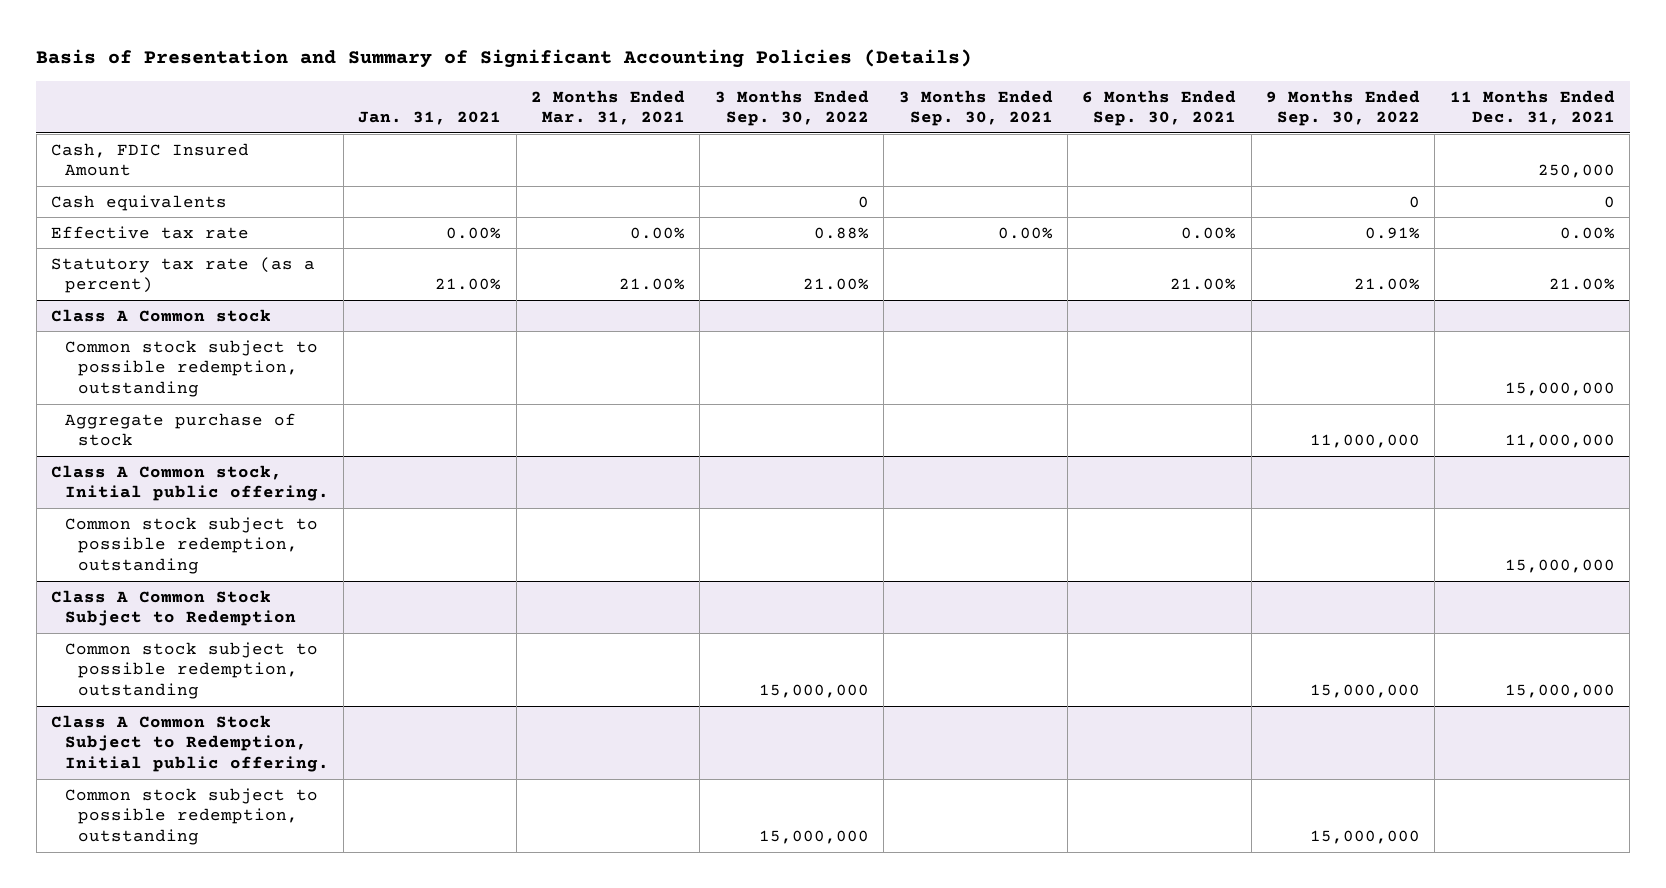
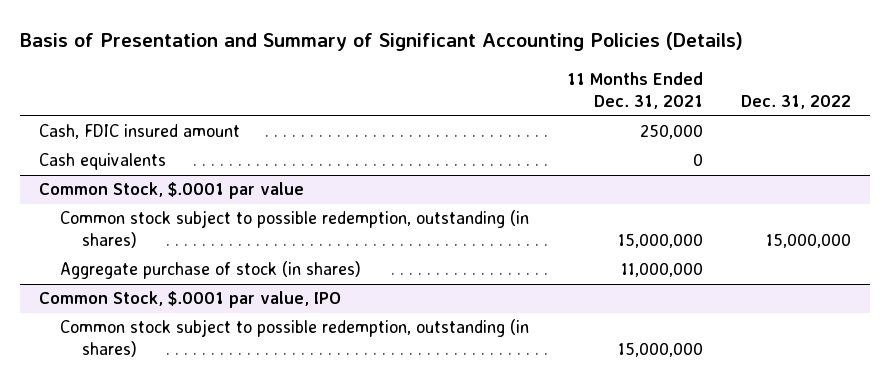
[358,111,502,126] Jan. 31, 2021 -> none
[531,89,686,126] 2 Months Ended Mar. 31, 2021 -> none
[714,89,869,127] 3 Months Ended Sep. 30, 2022 -> none
[898,89,1053,127] 3 Months Ended Sep. 30, 2021 -> none
[1082,89,1237,127] 6 Months Ended Sep. 30, 2021 -> none
[1265,89,1420,127] 9 Months Ended Sep. 30, 2022 -> none
none -> [740,95,851,110] Dec. 31, 2022
[50,142,249,177] Cash, FDIC Insured Amount -> [38,124,240,140] Cash, FDIC insured amount
[50,225,249,239] Effective tax rate -> none
[50,256,315,294] Statutory tax rate (as a percent) -> none
[50,464,329,502] Class A Common stock, Initial public offering. -> none
[50,589,296,627] Class A Common Stock Subject to Redemption -> none
[64,641,318,700] Common stock subject to possible redemption, outstanding -> none
[50,714,329,773] Class A Common Stock Subject to Redemption, Initial public offering. -> none
[64,787,318,846] Common stock subject to possible redemption, outstanding -> none
[50,308,271,322] Class A Common stock -> [38,182,304,200] Common Stock, $.0001 par value
[64,339,318,398] Common stock subject to possible redemption, outstanding -> [60,210,530,249] Common stock subject to possible redemption, outstanding (in shares)
[64,412,296,447] Aggregate purchase of stock -> [60,261,362,280] Aggregate purchase of stock (in shares)
none -> [38,291,341,309] Common Stock, $.0001 par value, IPO
[64,516,318,575] Common stock subject to possible redemption, outstanding -> [60,319,530,358] Common stock subject to possible redemption, outstanding (in shares)

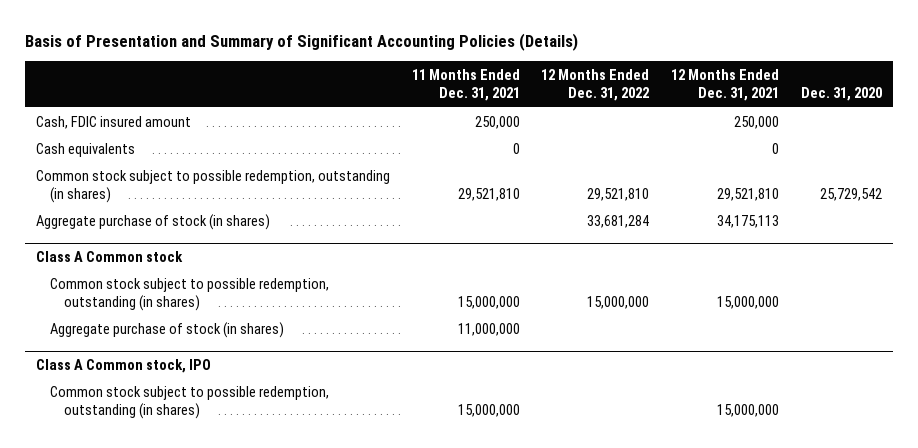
[740,95,851,110] Dec. 31, 2022 -> none
none -> [541,68,650,102] 12 Months Ended Dec. 31, 2022
none -> [671,68,780,102] 12 Months Ended Dec. 31, 2021
none -> [801,87,883,102] Dec. 31, 2020
none -> [35,169,390,203] Common stock subject to possible redemption, outstanding (in shares)
none -> [35,213,270,230] Aggregate purchase of stock (in shares)
[38,182,304,200] Common Stock, $.0001 par value -> [35,250,183,262] Class A Common stock
[38,291,341,309] Common Stock, $.0001 par value, IPO -> none
none -> [35,358,211,373] Class A Common stock, IPO

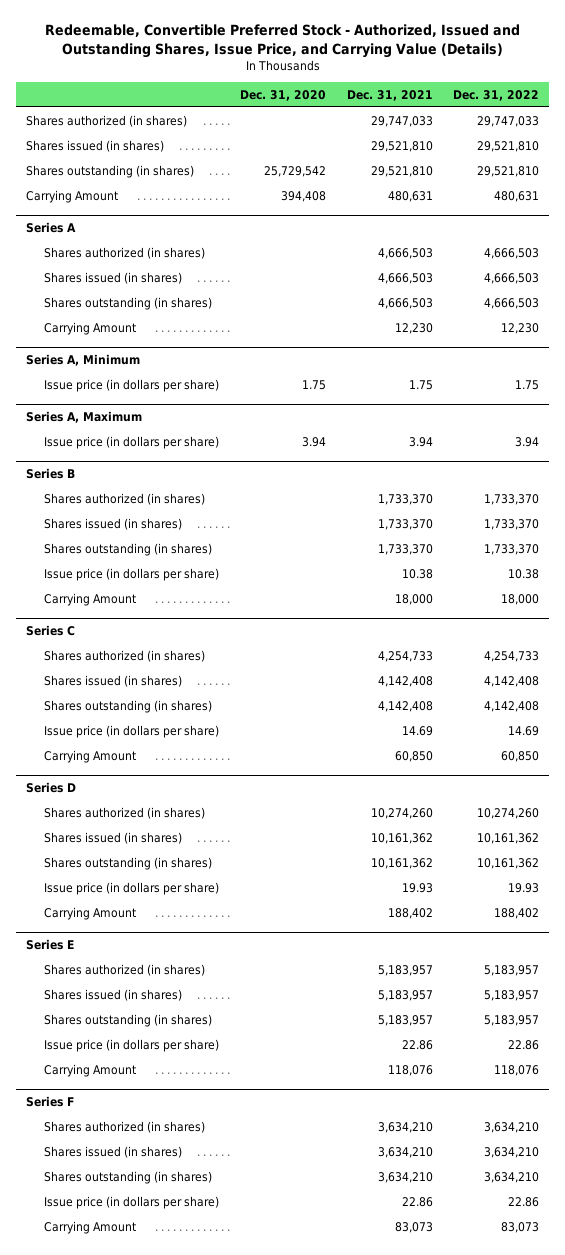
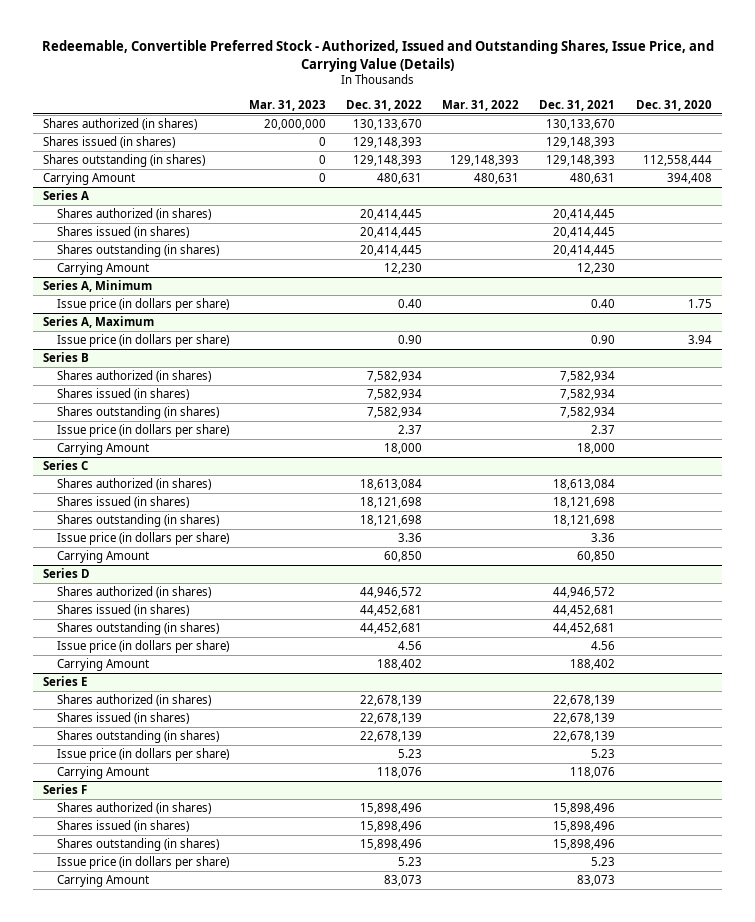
none -> [248,99,326,111] Mar. 31, 2023
none -> [442,99,520,111] Mar. 31, 2022
[370,115,433,127] 29,747,033 -> [546,119,616,131] 130,133,670
[477,115,540,127] 29,747,033 -> [353,119,423,131] 130,133,670
[370,140,433,152] 29,521,810 -> [546,137,616,149] 129,148,393
[477,140,540,152] 29,521,810 -> [353,137,423,149] 129,148,393
[263,165,326,177] 25,729,542 -> [642,155,712,167] 112,558,444
[370,165,433,177] 29,521,810 -> [546,155,616,167] 129,148,393
[477,165,540,177] 29,521,810 -> [353,155,423,167] 129,148,393
[377,247,433,259] 4,666,503 -> [553,209,616,221] 20,414,445
[484,247,540,259] 4,666,503 -> [360,209,423,221] 20,414,445
[377,272,433,284] 4,666,503 -> [553,227,616,239] 20,414,445
[484,272,540,284] 4,666,503 -> [360,227,423,239] 20,414,445
[377,297,433,309] 4,666,503 -> [553,245,616,257] 20,414,445
[484,297,540,309] 4,666,503 -> [360,245,423,257] 20,414,445
[408,379,433,390] 1.75 -> [591,299,616,309] 0.40
[515,379,540,390] 1.75 -> [398,299,423,309] 0.40
[408,436,433,447] 3.94 -> [591,335,616,345] 0.90
[515,436,540,447] 3.94 -> [398,335,423,345] 0.90
[377,493,433,505] 1,733,370 -> [560,371,616,383] 7,582,934
[484,493,540,505] 1,733,370 -> [367,371,423,383] 7,582,934
[377,518,433,530] 1,733,370 -> [560,389,616,401] 7,582,934
[484,518,540,530] 1,733,370 -> [367,389,423,401] 7,582,934
[377,543,433,555] 1,733,370 -> [560,407,616,419] 7,582,934
[484,543,540,555] 1,733,370 -> [367,407,423,419] 7,582,934
[401,568,433,579] 10.38 -> [591,425,616,435] 2.37
[508,568,540,579] 10.38 -> [398,425,423,435] 2.37
[377,650,433,662] 4,254,733 -> [553,479,616,491] 18,613,084
[484,650,540,662] 4,254,733 -> [360,479,423,491] 18,613,084
[377,675,433,687] 4,142,408 -> [553,497,616,509] 18,121,698
[484,675,540,687] 4,142,408 -> [360,497,423,509] 18,121,698
[377,700,433,712] 4,142,408 -> [553,515,616,527] 18,121,698
[484,700,540,712] 4,142,408 -> [360,515,423,527] 18,121,698
[401,725,433,736] 14.69 -> [591,533,616,543] 3.36
[508,725,540,736] 14.69 -> [398,533,423,543] 3.36
[370,807,433,819] 10,274,260 -> [553,587,616,599] 44,946,572
[477,807,540,819] 10,274,260 -> [360,587,423,599] 44,946,572
[370,832,433,844] 10,161,362 -> [553,605,616,617] 44,452,681
[477,832,540,844] 10,161,362 -> [360,605,423,617] 44,452,681
[370,857,433,869] 10,161,362 -> [553,623,616,635] 44,452,681
[477,857,540,869] 10,161,362 -> [360,623,423,635] 44,452,681
[401,882,433,893] 19.93 -> [591,641,616,651] 4.56
[508,882,540,893] 19.93 -> [398,641,423,651] 4.56
[377,964,433,976] 5,183,957 -> [553,695,616,707] 22,678,139
[484,964,540,976] 5,183,957 -> [360,695,423,707] 22,678,139
[377,989,433,1001] 5,183,957 -> [553,713,616,725] 22,678,139
[484,989,540,1001] 5,183,957 -> [360,713,423,725] 22,678,139
[377,1014,433,1026] 5,183,957 -> [553,731,616,743] 22,678,139
[484,1014,540,1026] 5,183,957 -> [360,731,423,743] 22,678,139
[401,1039,433,1050] 22.86 -> [591,749,616,759] 5.23
[508,1039,540,1050] 22.86 -> [398,749,423,759] 5.23
[377,1121,433,1133] 3,634,210 -> [553,803,616,815] 15,898,496
[484,1121,540,1133] 3,634,210 -> [360,803,423,815] 15,898,496
[377,1146,433,1158] 3,634,210 -> [553,821,616,833] 15,898,496
[484,1146,540,1158] 3,634,210 -> [360,821,423,833] 15,898,496
[377,1171,433,1183] 3,634,210 -> [553,839,616,851] 15,898,496
[484,1171,540,1183] 3,634,210 -> [360,839,423,851] 15,898,496
[401,1196,433,1207] 22.86 -> [591,857,616,867] 5.23
[508,1196,540,1207] 22.86 -> [398,857,423,867] 5.23

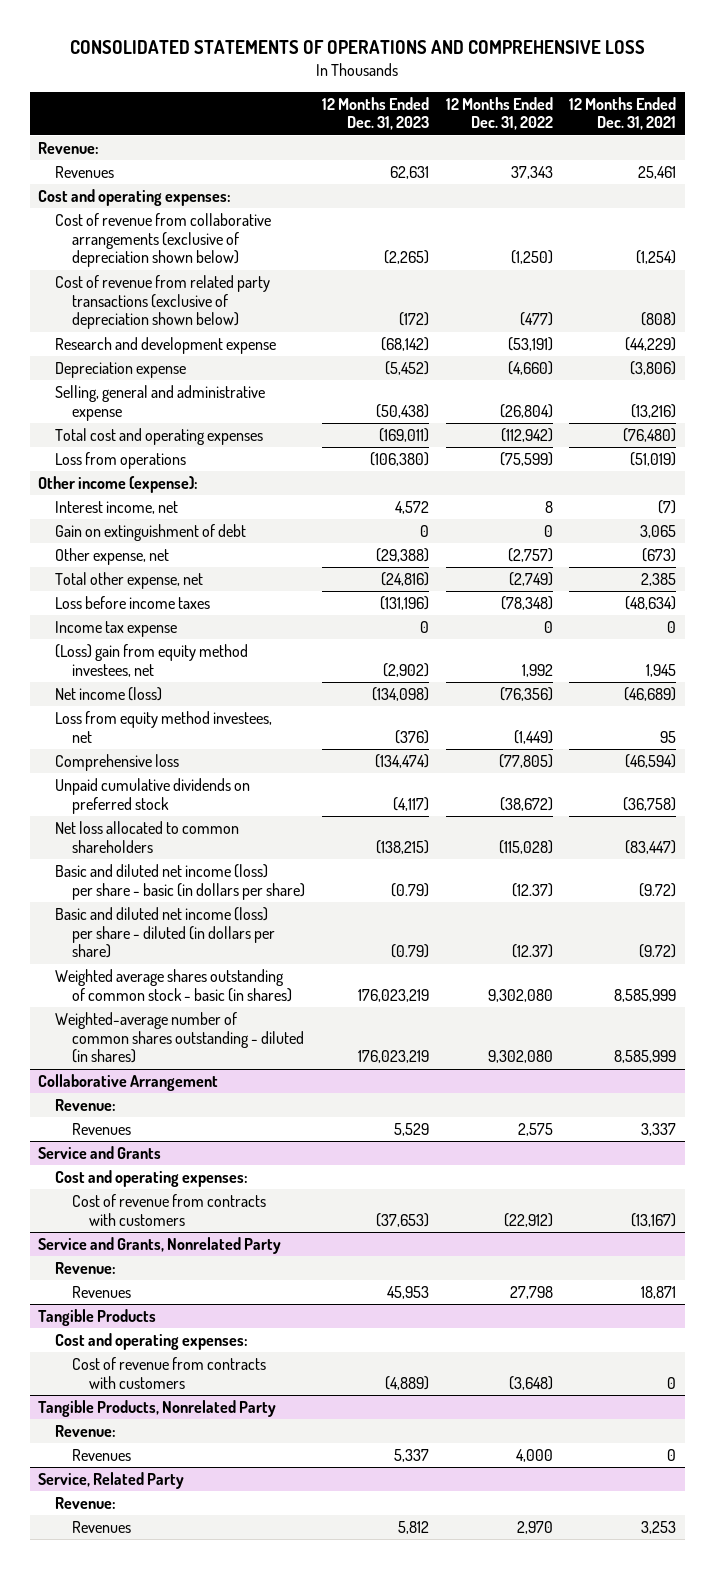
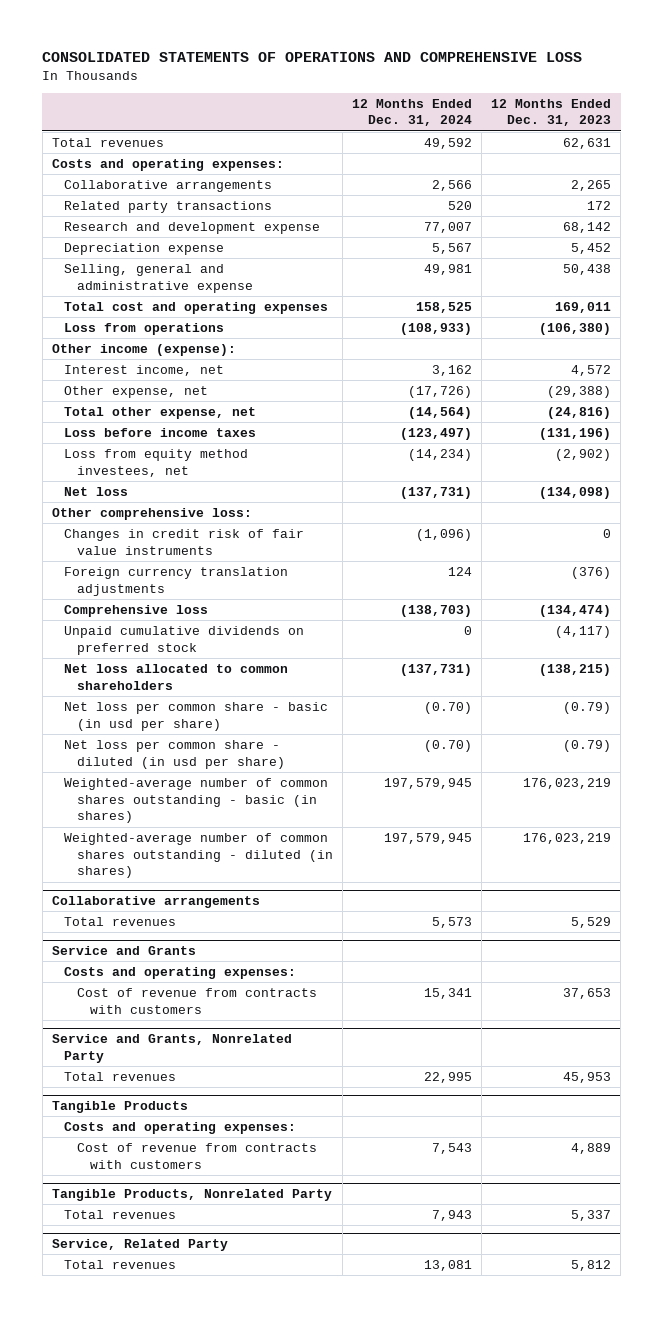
[445,96,553,131] 12 Months Ended Dec. 31, 2022 -> none
[569,96,677,131] 12 Months Ended Dec. 31, 2021 -> none
none -> [352,98,473,127] 12 Months Ended Dec. 31, 2024
[38,141,100,154] Revenue: -> none
[55,165,115,178] Revenues -> [51,137,164,147] Total revenues
[38,188,232,206] Cost and operating expenses: -> [51,158,284,171] Costs and operating expenses:
[55,212,272,268] Cost of revenue from collaborative arrangements (exclusive of depreciation shown below) -> [64,179,273,192] Collaborative arrangements
[383,250,429,265] (2,265) -> [571,179,612,191] 2,265
[55,274,271,330] Cost of revenue from related party transactions (exclusive of depreciation shown below) -> [64,200,273,213] Related party transactions
[398,312,429,327] (172) -> [587,200,612,210] 172
[380,336,429,351] (68,142) -> [563,221,612,233] 68,142
[384,360,429,375] (5,452) -> [571,242,612,254] 5,452
[375,403,429,418] (50,438) -> [563,263,612,275] 50,438
[378,427,429,442] (169,011) -> [555,301,612,313] 169,011
[55,523,247,541] Gain on extinguishment of debt -> none
[55,620,178,637] Income tax expense -> none
[55,643,249,677] (Loss) gain from equity method investees, net -> [64,448,249,477] Loss from equity method investees, net
[55,686,163,701] Net income (loss) -> [64,486,129,496] Net loss
none -> [51,507,252,520] Other comprehensive loss:
none -> [64,528,305,555] Changes in credit risk of fair value instruments
[55,710,273,743] Loss from equity method investees, net -> [64,566,289,596] Foreign currency translation adjustments
[55,863,306,900] Basic and diluted net income (loss) per share - basic (in dollars per share) -> [64,701,329,731] Net loss per common share - basic (in usd per share)
[55,906,276,959] Basic and diluted net income (loss) per share - diluted (in dollars per share) -> [64,739,286,769] Net loss per common share - diluted (in usd per share)
[55,968,293,1002] Weighted average shares outstanding of common stock - basic (in shares) -> [64,777,329,824] Weighted-average number of common shares outstanding - basic (in shares)
[55,1098,117,1111] Revenue: -> none
[38,1073,219,1091] Collaborative Arrangement -> [51,896,260,909] Collaborative arrangements
[72,1122,132,1135] Revenues -> [64,916,177,926] Total revenues
[55,1169,249,1187] Cost and operating expenses: -> [64,966,297,979] Costs and operating expenses:
[375,1212,429,1227] (37,653) -> [563,987,612,999] 37,653
[55,1261,117,1274] Revenue: -> none
[72,1285,132,1298] Revenues -> [64,1071,177,1081] Total revenues
[55,1332,249,1350] Cost and operating expenses: -> [64,1121,297,1134] Costs and operating expenses:
[384,1375,429,1390] (4,889) -> [571,1142,612,1154] 4,889
[55,1424,117,1437] Revenue: -> none
[72,1448,132,1461] Revenues -> [64,1209,177,1219] Total revenues
[55,1496,117,1509] Revenue: -> none
[72,1520,132,1533] Revenues -> [64,1259,177,1269] Total revenues

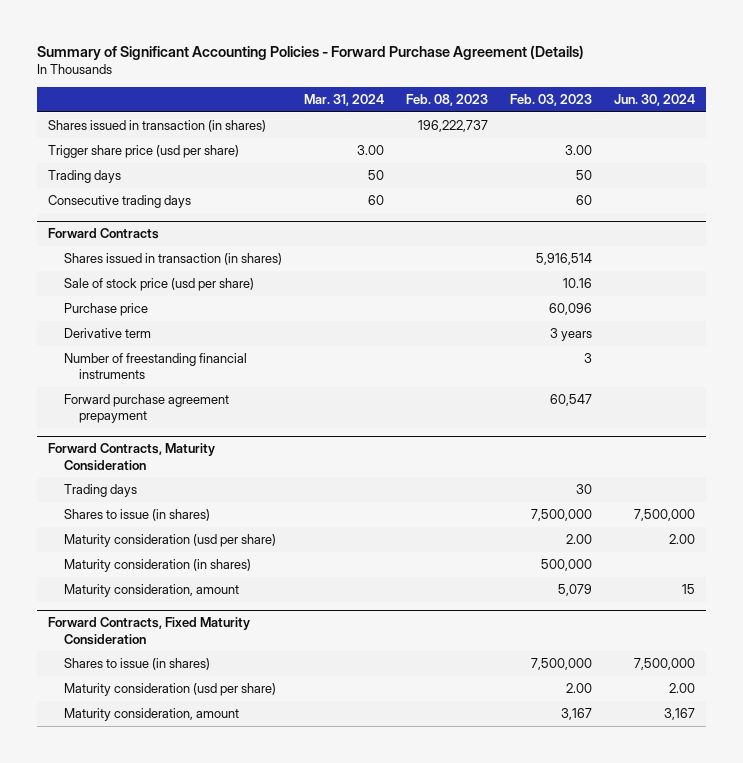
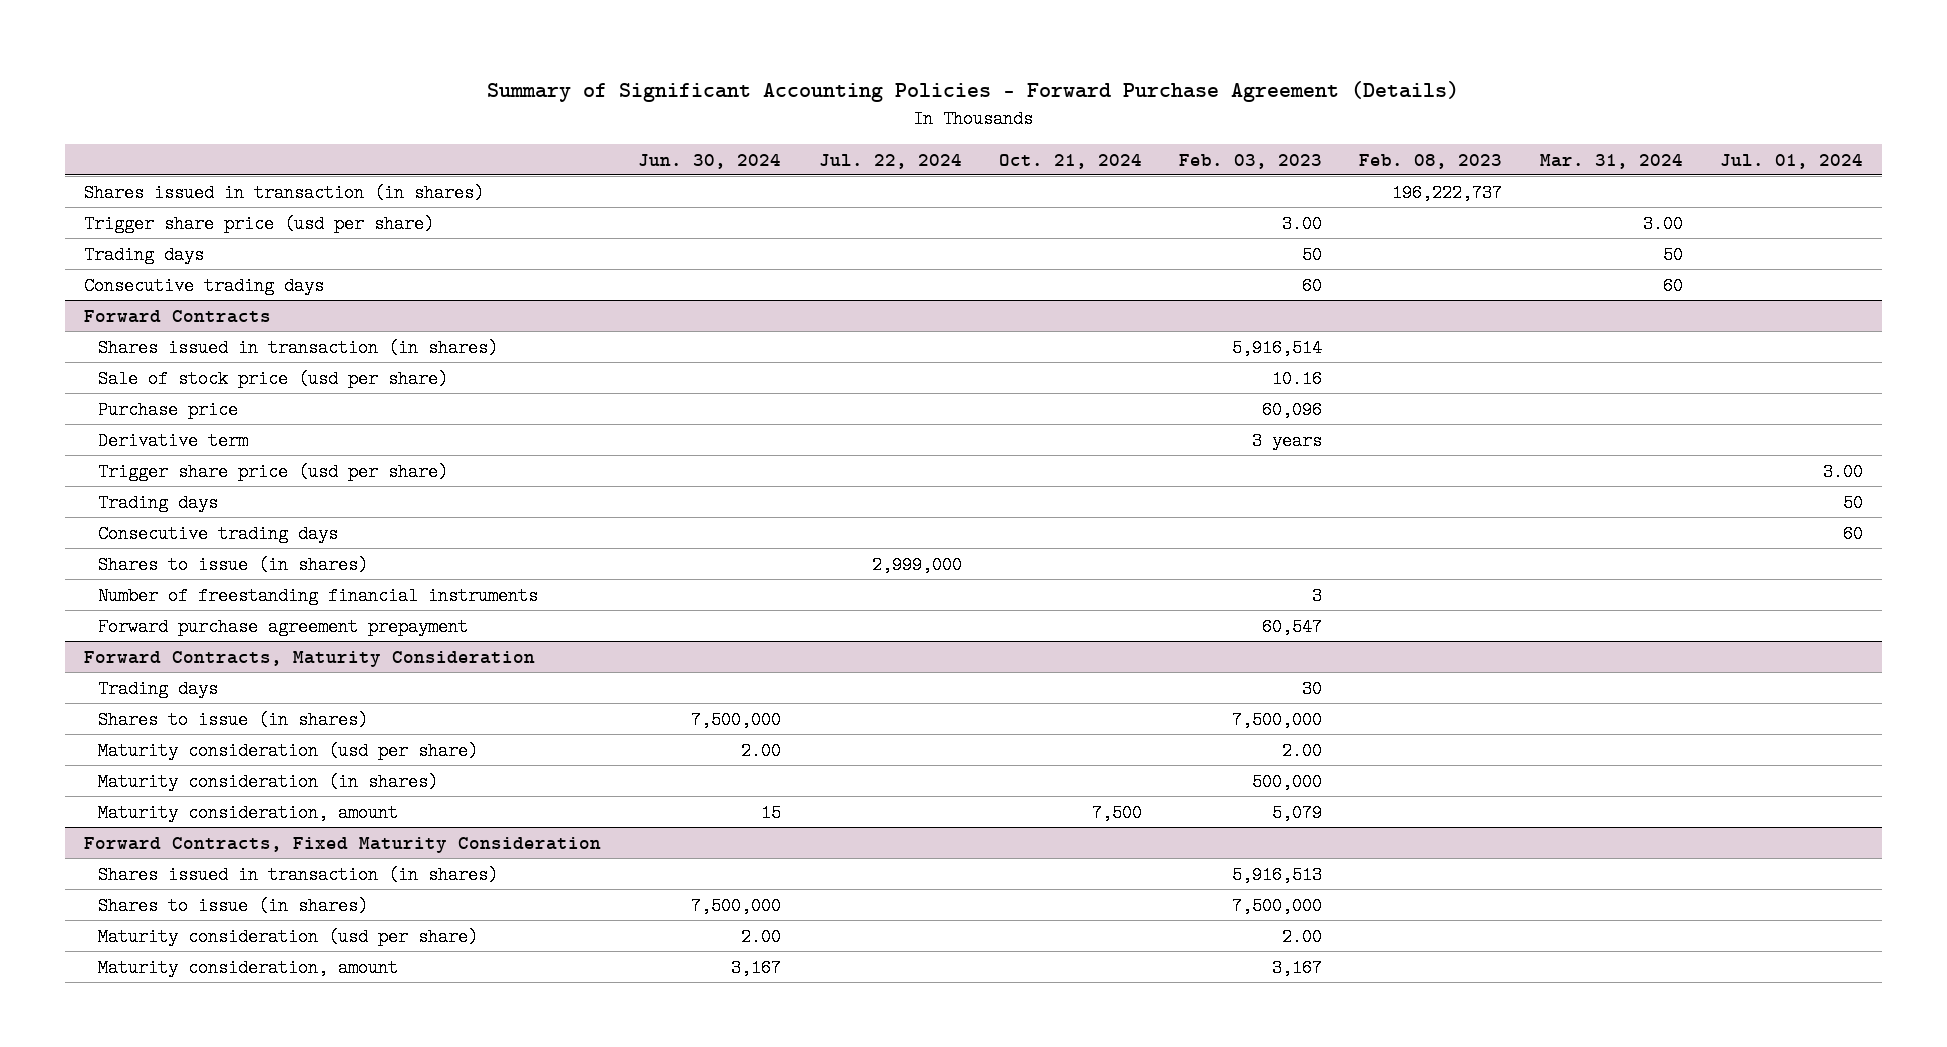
none -> [818,153,962,169] Jul. 22, 2024
none -> [998,153,1142,169] Oct. 21, 2024
none -> [1719,153,1863,169] Jul. 01, 2024
none -> [98,462,449,481] Trigger share price (usd per share)
none -> [98,493,219,512] Trading days
none -> [98,524,339,543] Consecutive trading days
none -> [98,555,369,574] Shares to issue (in shares)
none -> [98,865,499,884] Shares issued in transaction (in shares)

